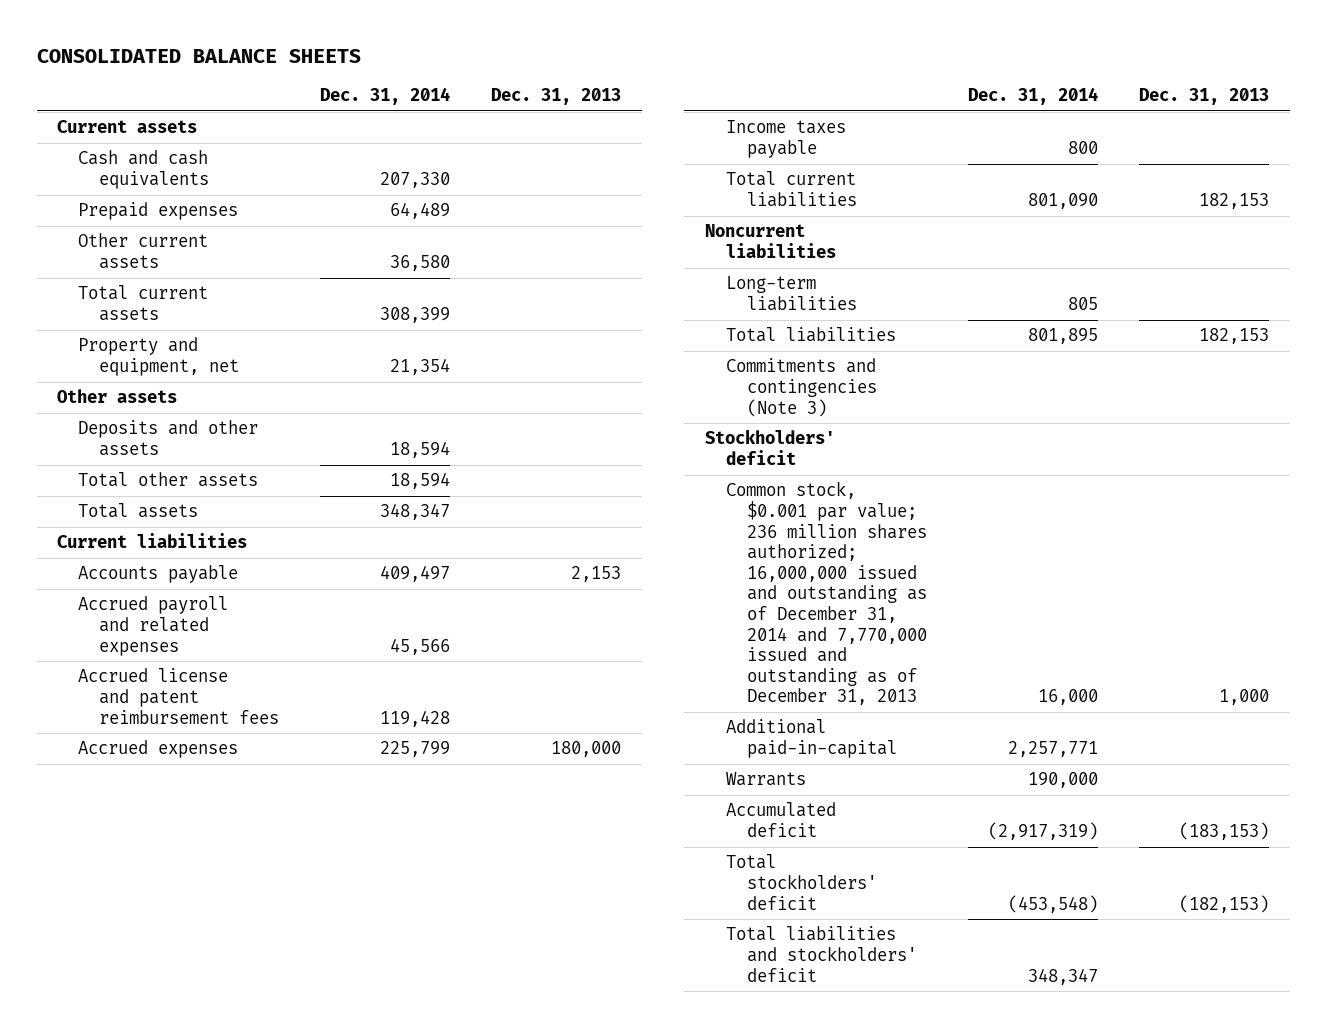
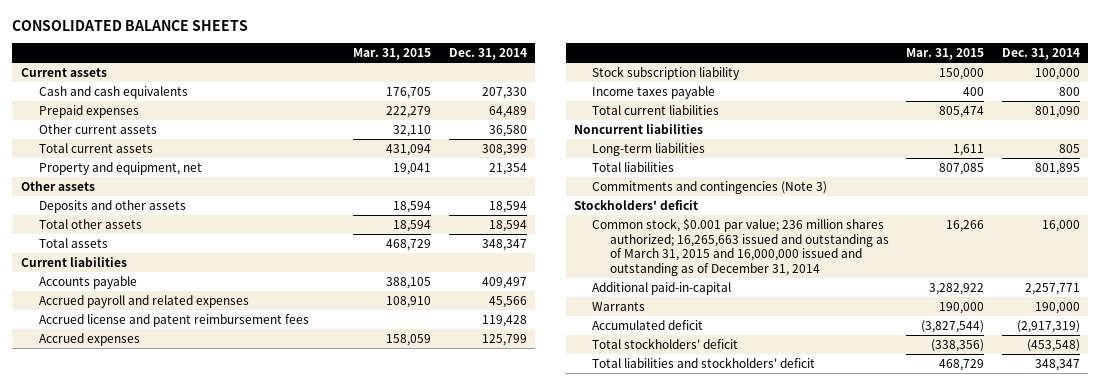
[491,88,622,106] Dec. 31, 2013 -> none
none -> [353,48,432,61] Mar. 31, 2015
[380,741,451,758] 225,799 -> [481,333,527,346] 125,799
none -> [592,65,741,80] Stock subscription liability
[725,481,927,706] Common stock, $0.001 par value; 236 million shares authorized; 16,000,000 issued and outstanding as of December 31, 2014 and 7,770,000 issued and outstanding as of December 31, 2013 -> [592,217,889,277] Common stock, $0.001 par value; 236 million shares authorized; 16,265,663 issued and outstanding as of March 31, 2015 and 16,000,000 issued and outstanding as of December 31, 2014

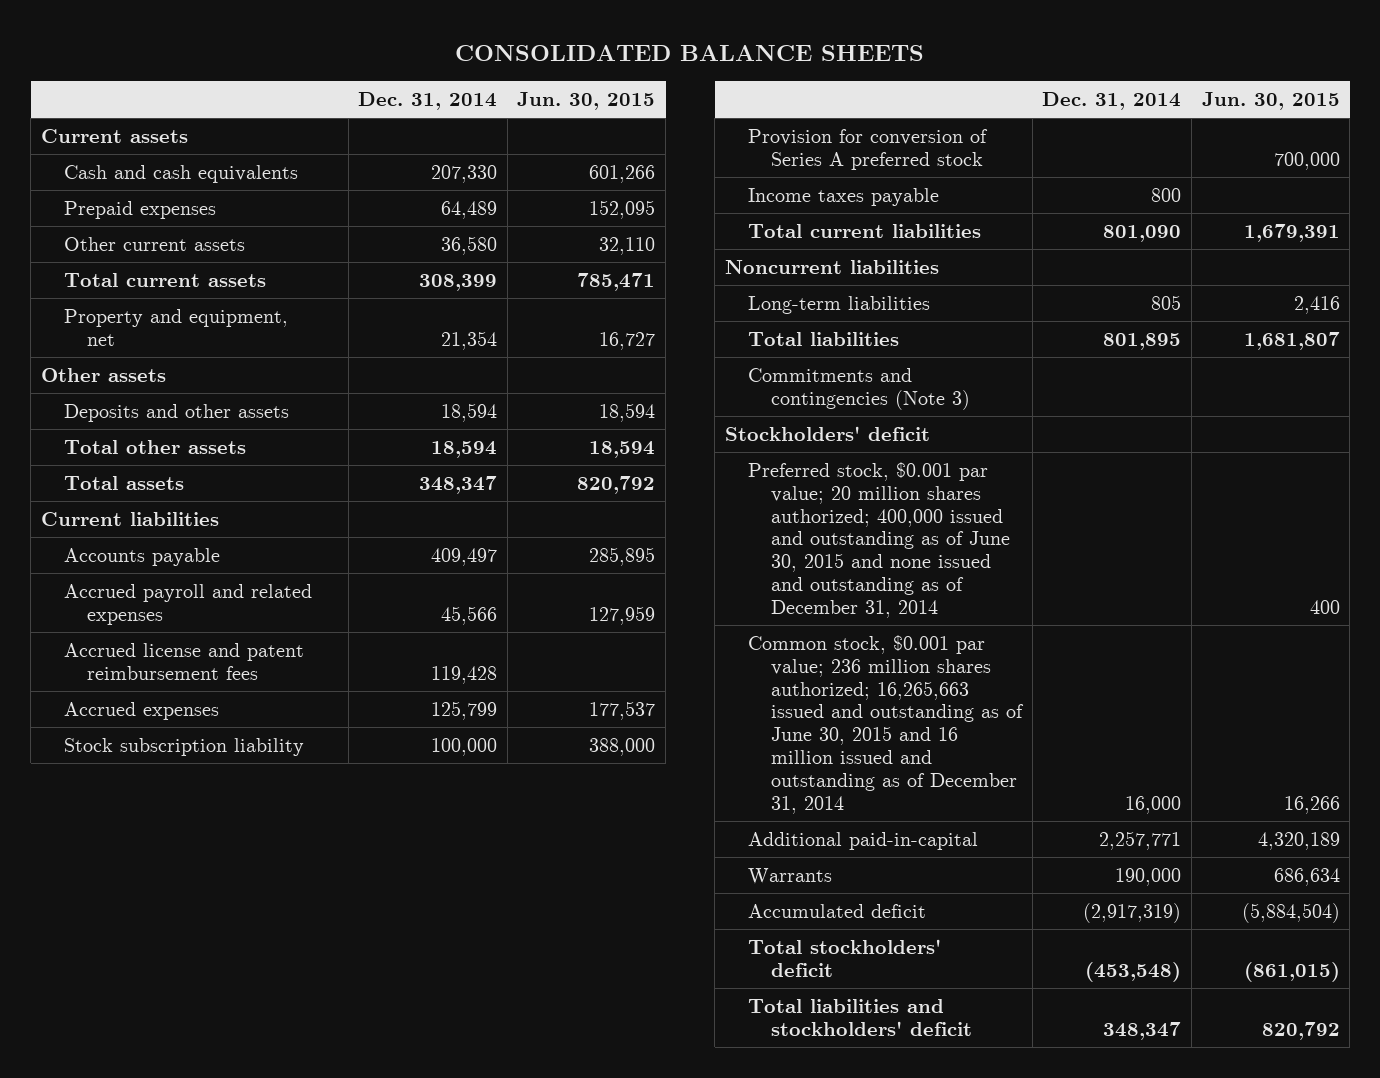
[353,48,432,61] Mar. 31, 2015 -> none
none -> [517,91,656,110] Jun. 30, 2015
none -> [748,128,989,170] Provision for conversion of Series A preferred stock
none -> [748,461,1011,619] Preferred stock, $0.001 par value; 20 million shares authorized; 400,000 issued and outstanding as of June 30, 2015 and none issued and outstanding as of December 31, 2014
[592,217,889,277] Common stock, $0.001 par value; 236 million shares authorized; 16,265,663 issued and outstanding as of March 31, 2015 and 16,000,000 issued and outstanding as of December 31, 2014 -> [748,634,1025,814] Common stock, $0.001 par value; 236 million shares authorized; 16,265,663 issued and outstanding as of June 30, 2015 and 16 million issued and outstanding as of December 31, 2014

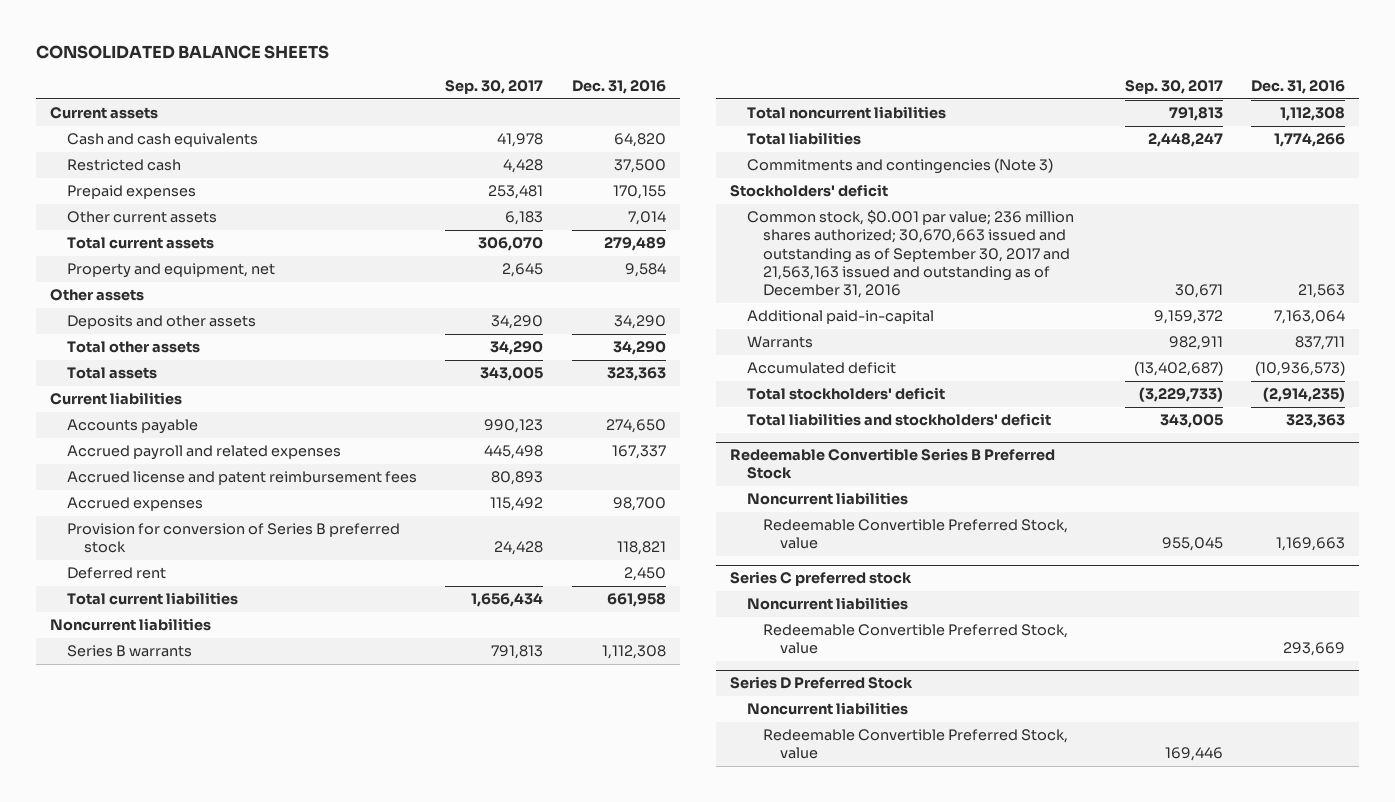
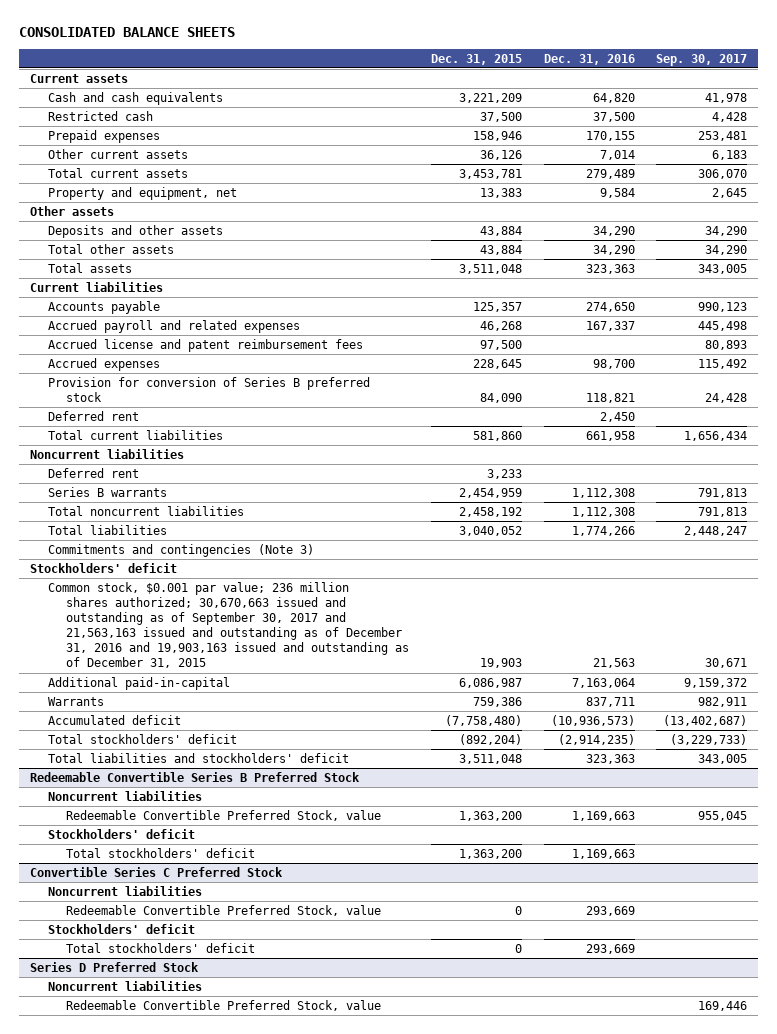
none -> [431,53,523,65] Dec. 31, 2015
none -> [48,467,140,478] Deferred rent
[746,210,1074,298] Common stock, $0.001 par value; 236 million shares authorized; 30,670,663 issued and outstanding as of September 30, 2017 and 21,563,163 issued and outstanding as of December 31, 2016 -> [48,581,410,669] Common stock, $0.001 par value; 236 million shares authorized; 30,670,663 issued and outstanding as of September 30, 2017 and 21,563,163 issued and outstanding as of December 31, 2016 and 19,903,163 issued and outstanding as of December 31, 2015
none -> [48,828,196,839] Stockholders' deficit
none -> [66,847,256,858] Total stockholders' deficit
[729,571,912,587] Series C preferred stock -> [29,866,283,877] Convertible Series C Preferred Stock
none -> [48,923,196,934] Stockholders' deficit
none -> [66,942,256,953] Total stockholders' deficit

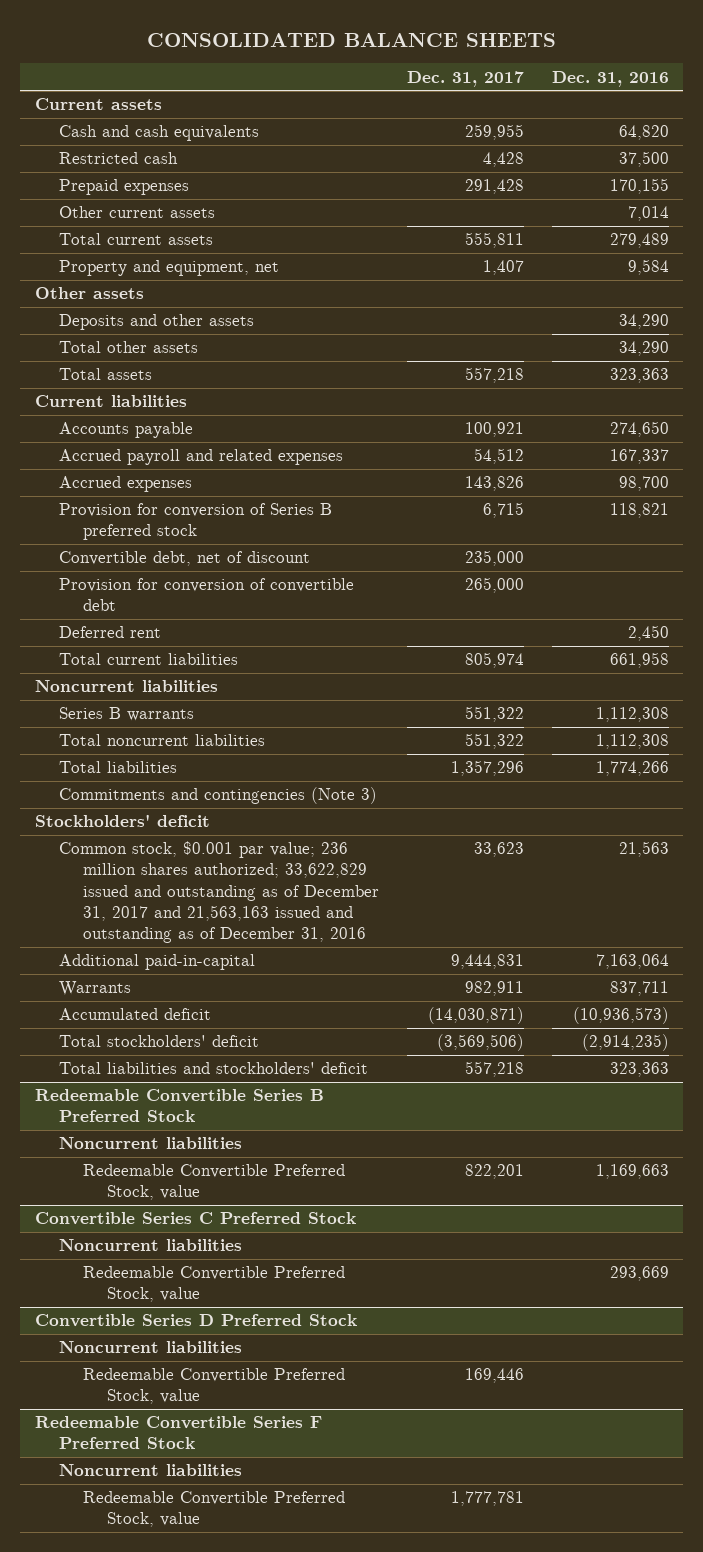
[431,53,523,65] Dec. 31, 2015 -> none
[656,53,748,66] Sep. 30, 2017 -> none
none -> [406,70,524,87] Dec. 31, 2017
[48,338,364,352] Accrued license and patent reimbursement fees -> none
none -> [58,551,310,567] Convertible debt, net of discount
none -> [58,578,354,612] Provision for conversion of convertible debt
[48,467,140,478] Deferred rent -> none
[48,581,410,669] Common stock, $0.001 par value; 236 million shares authorized; 30,670,663 issued and outstanding as of September 30, 2017 and 21,563,163 issued and outstanding as of December 31, 2016 and 19,903,163 issued and outstanding as of December 31, 2015 -> [58,841,379,944] Common stock, $0.001 par value; 236 million shares authorized; 33,622,829 issued and outstanding as of December 31, 2017 and 21,563,163 issued and outstanding as of December 31, 2016
[48,828,196,839] Stockholders' deficit -> none
[66,847,256,858] Total stockholders' deficit -> none
[48,923,196,934] Stockholders' deficit -> none
[66,942,256,953] Total stockholders' deficit -> none
[29,961,199,972] Series D Preferred Stock -> [34,1314,357,1328] Convertible Series D Preferred Stock
none -> [34,1416,322,1450] Redeemable Convertible Series F Preferred Stock
none -> [58,1464,242,1477] Noncurrent liabilities
none -> [82,1491,345,1528] Redeemable Convertible Preferred Stock, value

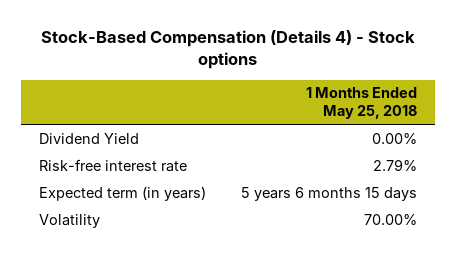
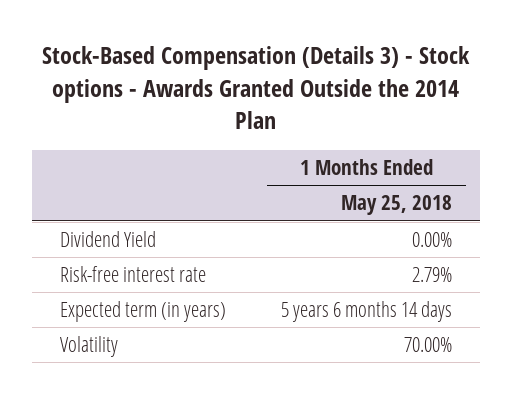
[41,30,416,70] Stock-Based Compensation (Details 4) - Stock options -> [41,46,470,130] Stock-Based Compensation (Details 3) - Stock options - Awards Granted Outside the 2014 Plan
[241,187,418,202] 5 years 6 months 15 days -> [281,301,453,323] 5 years 6 months 14 days

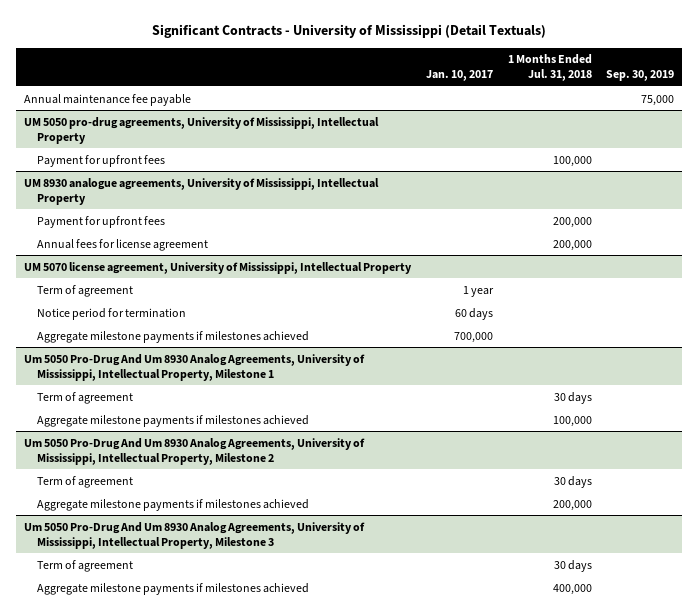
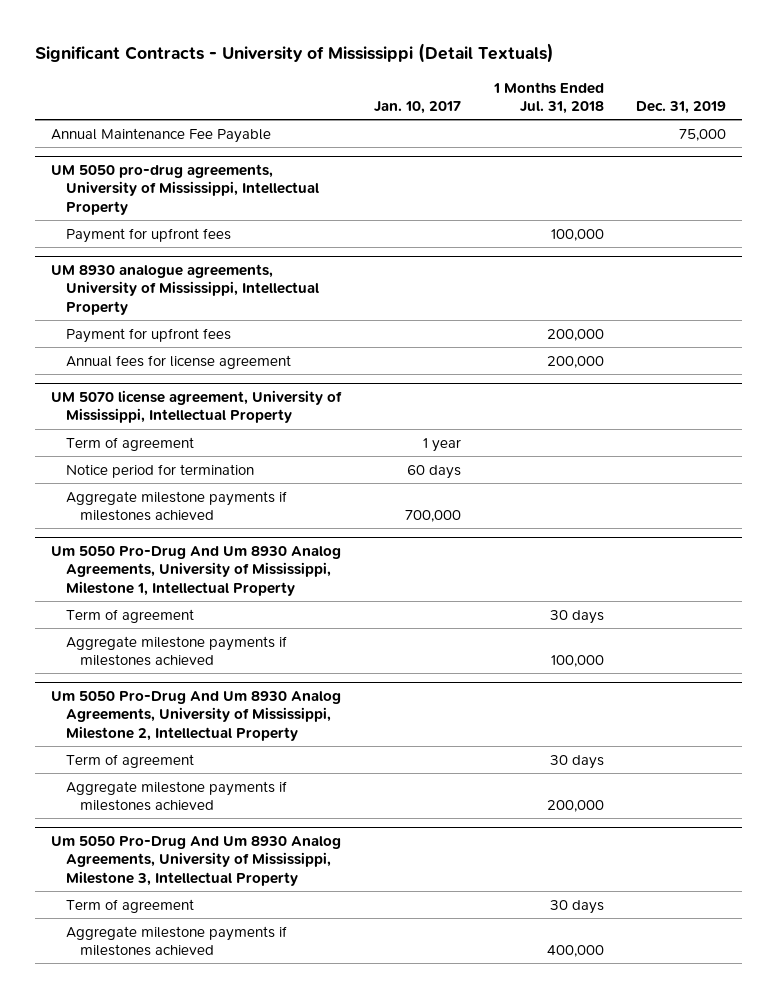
[606,70,675,82] Sep. 30, 2019 -> none
none -> [636,100,727,114] Dec. 31, 2019
[23,93,191,106] Annual maintenance fee payable -> [51,127,272,143] Annual Maintenance Fee Payable
[23,353,365,381] Um 5050 Pro-Drug And Um 8930 Analog Agreements, University of Mississippi, Intellectual Property, Milestone 1 -> [51,545,342,596] Um 5050 Pro-Drug And Um 8930 Analog Agreements, University of Mississippi, Milestone 1, Intellectual Property
[23,437,365,465] Um 5050 Pro-Drug And Um 8930 Analog Agreements, University of Mississippi, Intellectual Property, Milestone 2 -> [51,690,342,741] Um 5050 Pro-Drug And Um 8930 Analog Agreements, University of Mississippi, Milestone 2, Intellectual Property
[23,521,365,549] Um 5050 Pro-Drug And Um 8930 Analog Agreements, University of Mississippi, Intellectual Property, Milestone 3 -> [51,835,342,886] Um 5050 Pro-Drug And Um 8930 Analog Agreements, University of Mississippi, Milestone 3, Intellectual Property

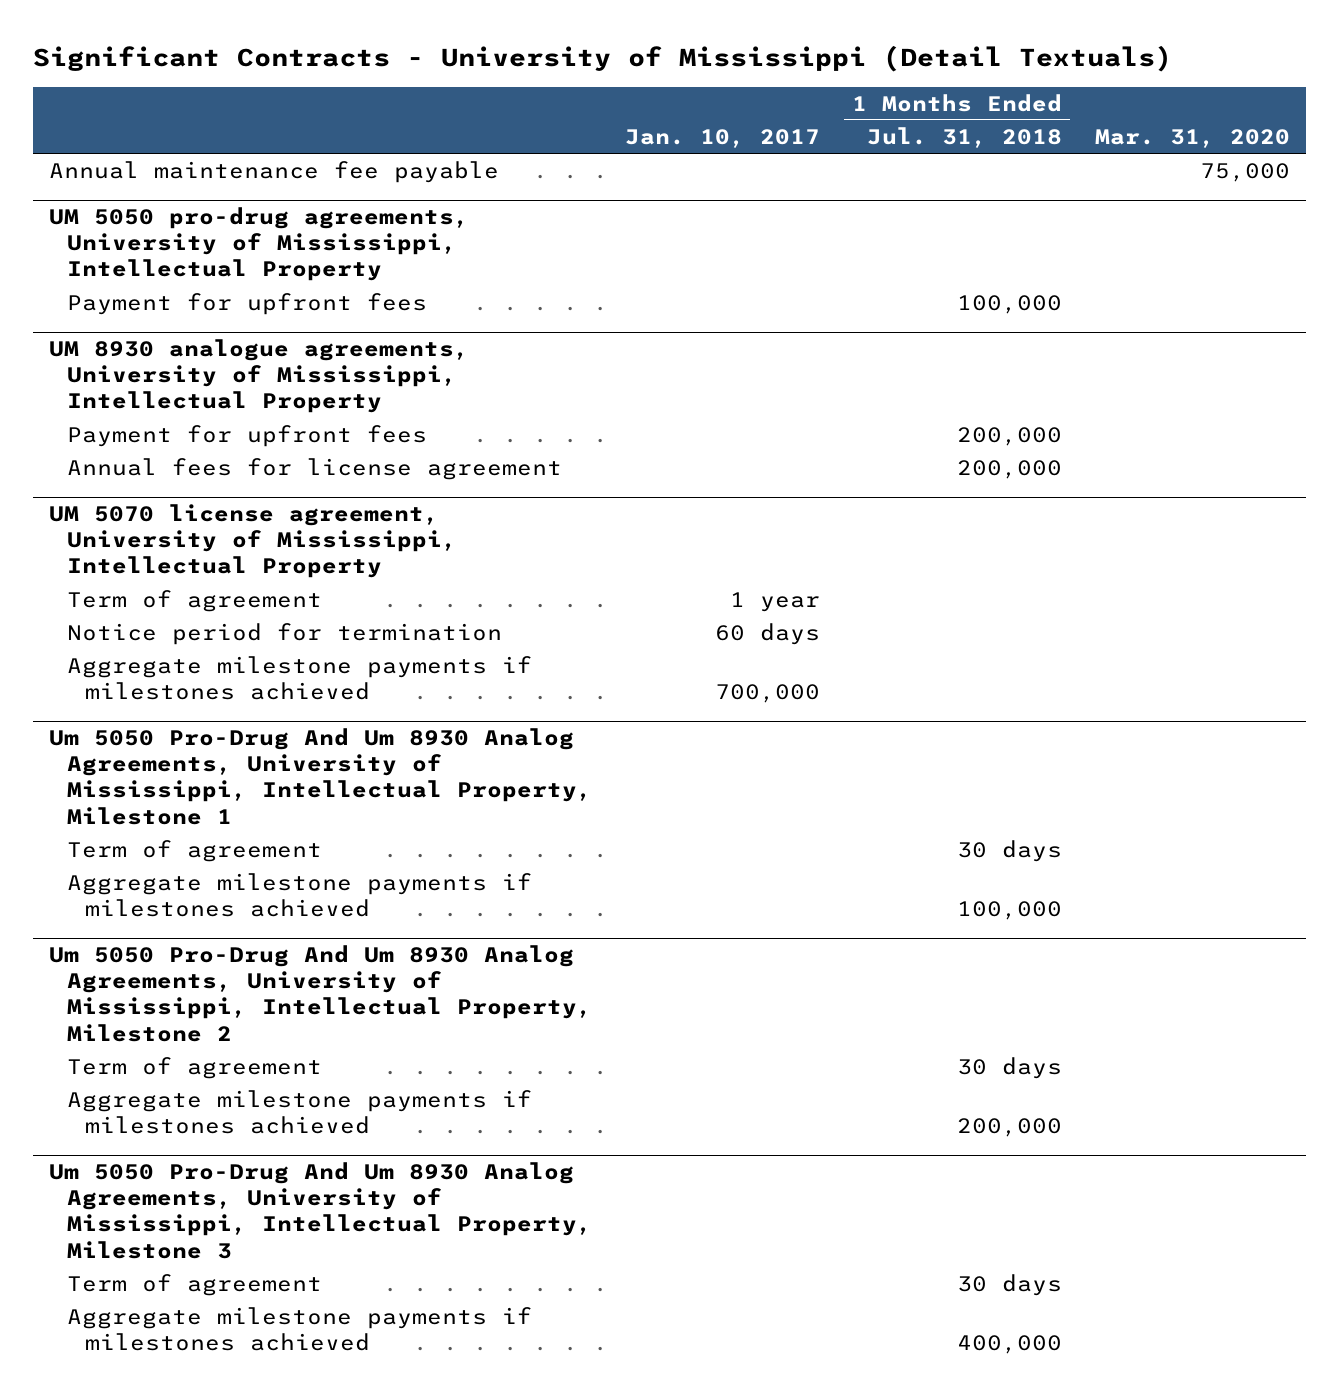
[636,100,727,114] Dec. 31, 2019 -> none
none -> [1094,128,1290,148] Mar. 31, 2020
[51,127,272,143] Annual Maintenance Fee Payable -> [48,161,499,184] Annual maintenance fee payable
[51,545,342,596] Um 5050 Pro-Drug And Um 8930 Analog Agreements, University of Mississippi, Milestone 1, Intellectual Property -> [48,728,593,825] Um 5050 Pro-Drug And Um 8930 Analog Agreements, University of Mississippi, Intellectual Property, Milestone 1
[51,690,342,741] Um 5050 Pro-Drug And Um 8930 Analog Agreements, University of Mississippi, Milestone 2, Intellectual Property -> [48,945,593,1042] Um 5050 Pro-Drug And Um 8930 Analog Agreements, University of Mississippi, Intellectual Property, Milestone 2
[51,835,342,886] Um 5050 Pro-Drug And Um 8930 Analog Agreements, University of Mississippi, Milestone 3, Intellectual Property -> [48,1162,593,1259] Um 5050 Pro-Drug And Um 8930 Analog Agreements, University of Mississippi, Intellectual Property, Milestone 3

